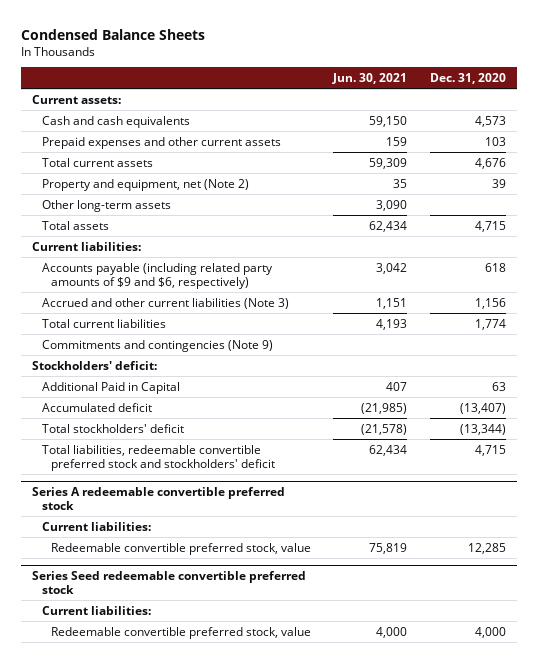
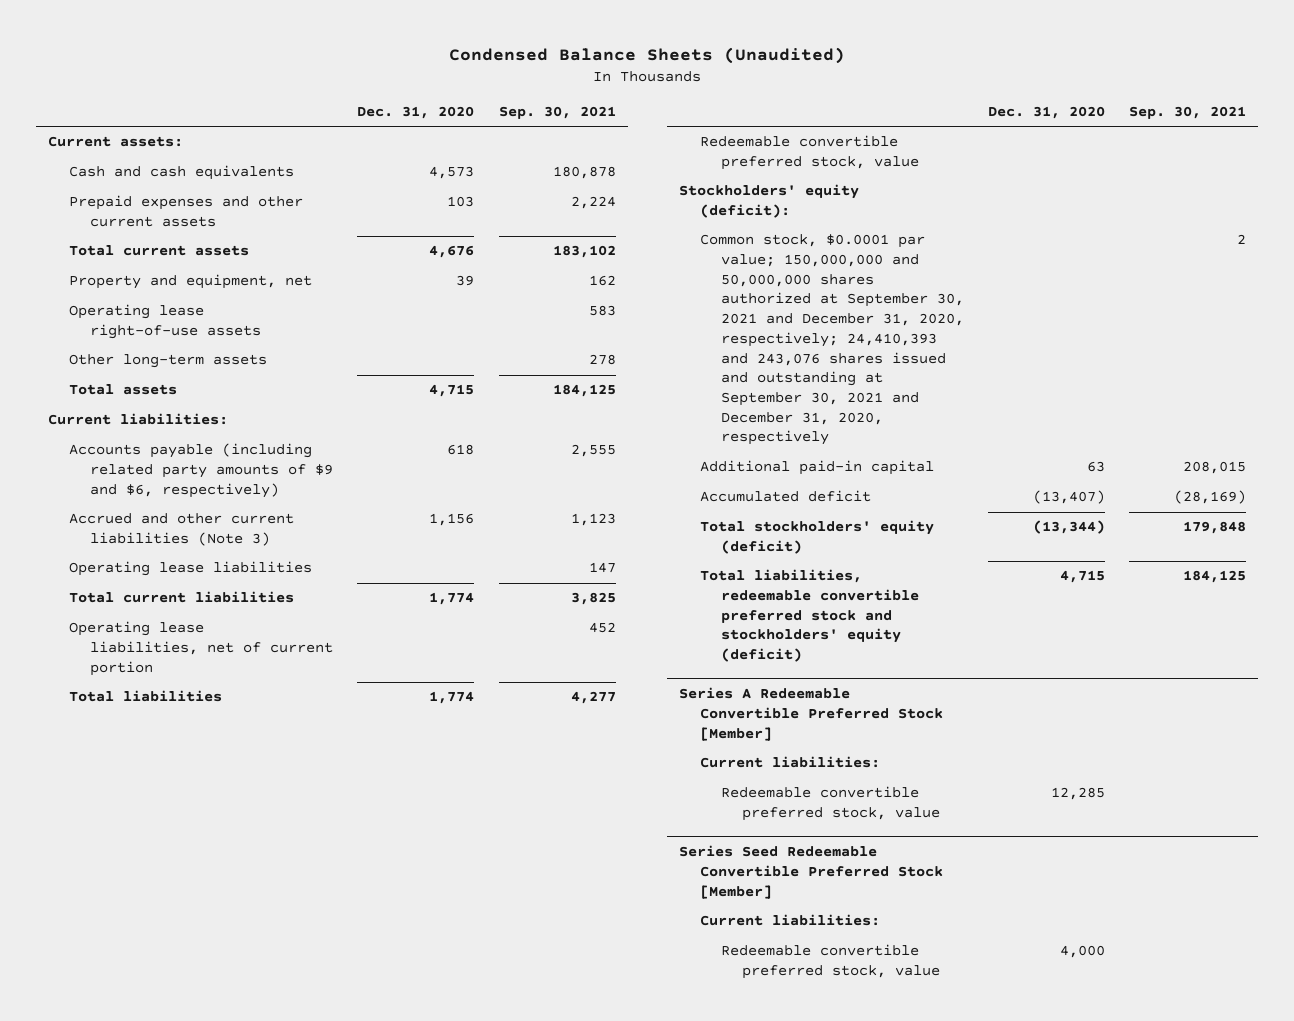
[21,28,206,40] Condensed Balance Sheets -> [449,47,846,65] Condensed Balance Sheets (Unaudited)
[332,73,408,85] Jun. 30, 2021 -> none
none -> [498,106,616,120] Sep. 30, 2021
[41,178,249,191] Property and equipment, net (Note 2) -> [69,274,313,290] Property and equipment, net
none -> [69,304,262,340] Operating lease right-of-use assets
none -> [69,561,313,577] Operating lease liabilities
[41,339,273,352] Commitments and contingencies (Note 9) -> none
none -> [69,621,334,676] Operating lease liabilities, net of current portion
none -> [69,690,223,703] Total liabilities
none -> [699,135,919,171] Redeemable convertible preferred stock, value
[32,360,158,370] Stockholders' deficit: -> [678,184,859,219] Stockholders' equity (deficit):
none -> [699,234,964,446] Common stock, $0.0001 par value; 150,000,000 and 50,000,000 shares authorized at September 30, 2021 and December 31, 2020, respectively; 24,410,393 and 243,076 shares issued and outstanding at September 30, 2021 and December 31, 2020, respectively
[41,381,180,394] Additional Paid in Capital -> [699,460,934,476] Additional paid-in capital
[41,423,184,433] Total stockholders' deficit -> [699,520,934,555] Total stockholders' equity (deficit)
[41,444,276,471] Total liabilities, redeemable convertible preferred stock and stockholders' deficit -> [699,569,919,663] Total liabilities, redeemable convertible preferred stock and stockholders' equity (deficit)
[32,486,286,511] Series A redeemable convertible preferred stock -> [678,687,943,741] Series A Redeemable Convertible Preferred Stock [Member]
[32,570,307,595] Series Seed redeemable convertible preferred stock -> [678,845,943,899] Series Seed Redeemable Convertible Preferred Stock [Member]

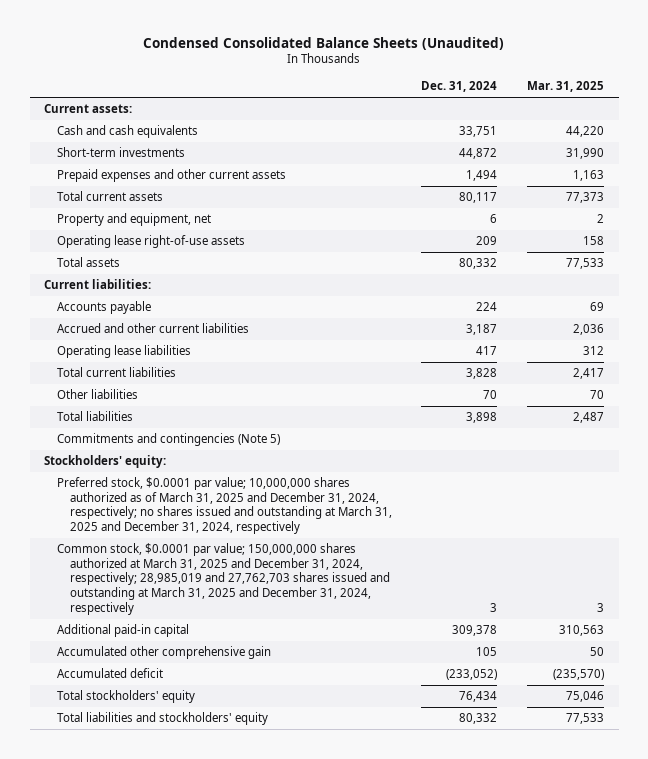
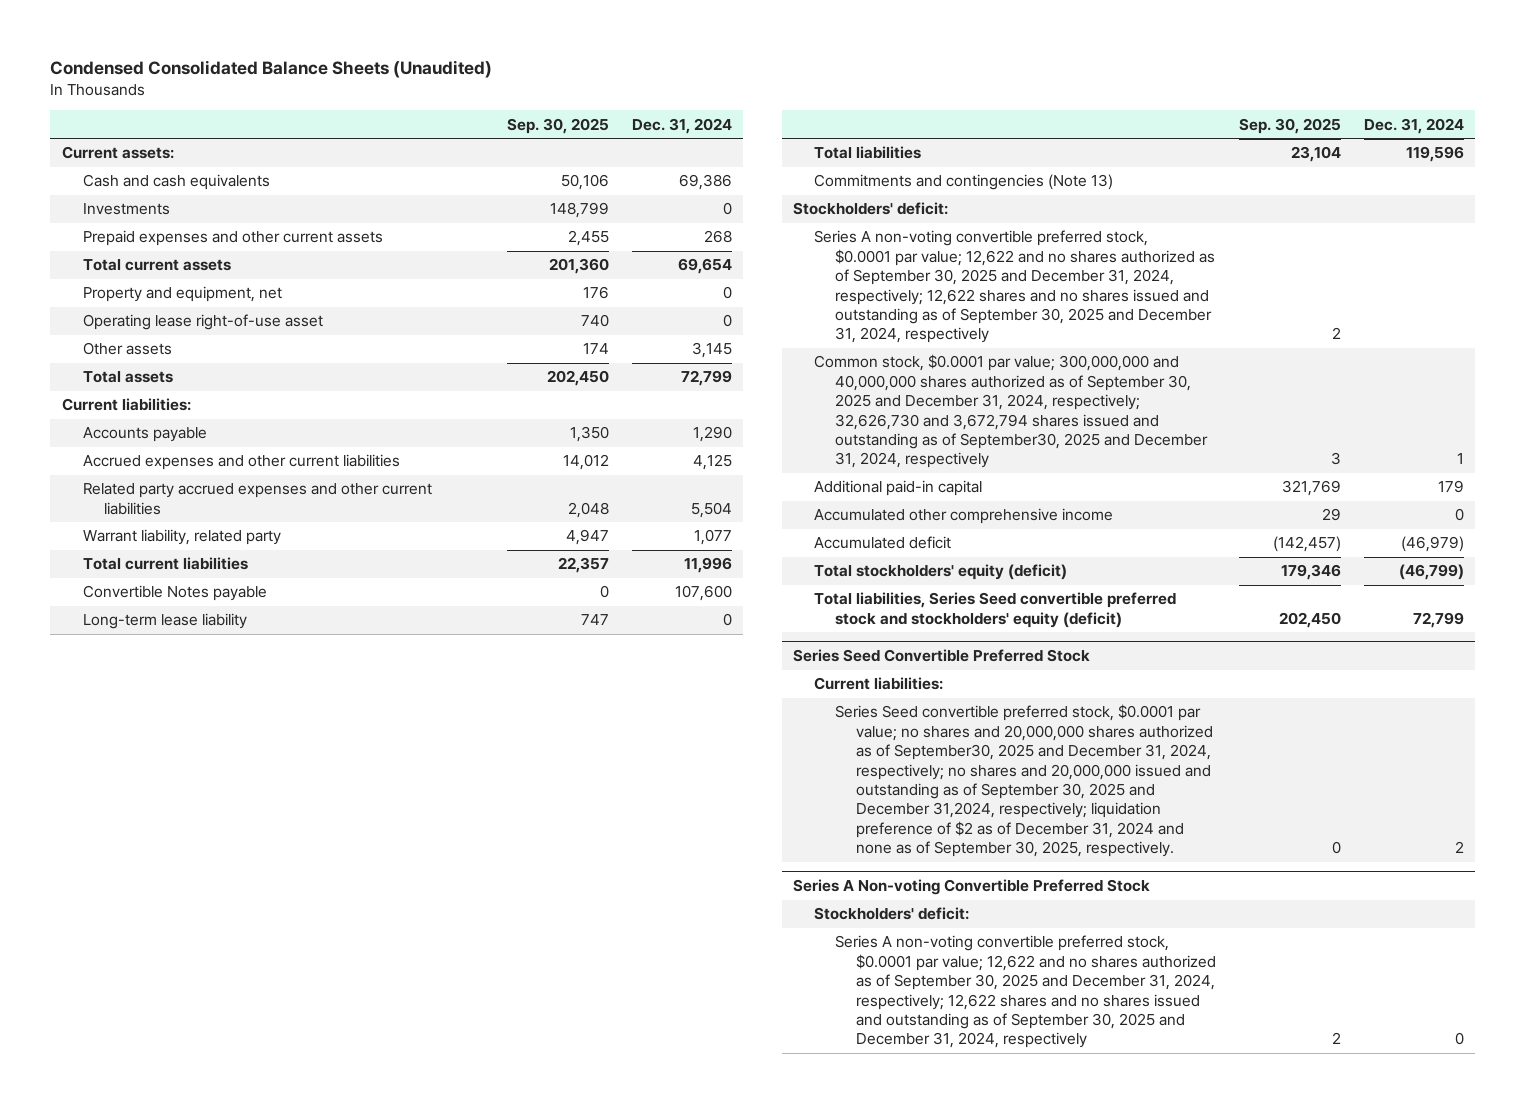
[526,81,604,93] Mar. 31, 2025 -> none
none -> [507,117,610,134] Sep. 30, 2025
[459,126,498,138] 33,751 -> [679,174,733,191] 69,386
[57,147,186,158] Short-term investments -> [82,203,170,216] Investments
[459,148,498,160] 44,872 -> [723,202,733,216] 0
[466,170,498,182] 1,494 -> [704,230,733,244] 268
[459,192,498,204] 80,117 -> [678,258,733,275] 69,654
[490,214,498,224] 6 -> [723,286,733,300] 0
[57,235,246,249] Operating lease right-of-use assets -> [82,314,323,331] Operating lease right-of-use asset
[476,236,498,246] 209 -> [723,314,733,328] 0
none -> [82,342,172,356] Other assets
[459,258,498,270] 80,332 -> [681,370,733,387] 72,799
[57,345,192,359] Operating lease liabilities -> none
[57,389,139,400] Other liabilities -> none
[476,302,498,312] 224 -> [693,426,733,443] 1,290
[57,323,250,334] Accrued and other current liabilities -> [82,454,400,471] Accrued expenses and other current liabilities
[466,324,498,336] 3,187 -> [693,454,733,471] 4,125
none -> [82,483,432,515] Related party accrued expenses and other current liabilities
none -> [82,529,281,546] Warrant liability, related party
[466,368,498,380] 3,828 -> [684,557,733,574] 11,996
none -> [82,585,267,602] Convertible Notes payable
none -> [82,613,247,630] Long-term lease liability
[466,412,498,424] 3,898 -> [1405,146,1464,163] 119,596
[57,433,281,447] Commitments and contingencies (Note 5) -> [814,174,1114,191] Commitments and contingencies (Note 13)
[44,455,167,469] Stockholders' equity: -> [793,202,949,216] Stockholders' deficit:
[57,477,393,535] Preferred stock, $0.0001 par value; 10,000,000 shares authorized as of March 31, 2025 and December 31, 2024, respectively; no shares issued and outstanding at March 31, 2025 and December 31, 2024, respectively -> [814,230,1216,344] Series A non-voting convertible preferred stock, $0.0001 par value; 12,622 and no shares authorized as of September 30, 2025 and December 31, 2024, respectively; 12,622 shares and no shares issued and outstanding as of September 30, 2025 and December 31, 2024, respectively
[57,543,391,615] Common stock, $0.0001 par value; 150,000,000 shares authorized at March 31, 2025 and December 31, 2024, respectively; 28,985,019 and 27,762,703 shares issued and outstanding at March 31, 2025 and December 31, 2024, respectively -> [814,354,1209,469] Common stock, $0.0001 par value; 300,000,000 and 40,000,000 shares authorized as of September 30, 2025 and December 31, 2024, respectively; 32,626,730 and 3,672,794 shares issued and outstanding as of September30, 2025 and December 31, 2024, respectively
[490,602,498,612] 3 -> [1456,453,1464,465] 1
[452,625,498,637] 309,378 -> [1437,480,1464,494] 179
[57,646,272,660] Accumulated other comprehensive gain -> [814,508,1114,525] Accumulated other comprehensive income
[476,647,498,657] 105 -> [1454,508,1464,522] 0
[446,669,498,681] (233,052) -> [1400,536,1464,553] (46,979)
[57,690,196,704] Total stockholders' equity -> [814,564,1068,581] Total stockholders' equity (deficit)
[459,691,498,703] 76,434 -> [1398,564,1464,581] (46,799)
[57,712,269,726] Total liabilities and stockholders' equity -> [814,592,1177,628] Total liabilities, Series Seed convertible preferred stock and stockholders' equity (deficit)
[459,713,498,725] 80,332 -> [1412,611,1464,628] 72,799
none -> [793,649,1091,663] Series Seed Convertible Preferred Stock
none -> [814,677,944,691] Current liabilities:
none -> [835,704,1214,858] Series Seed convertible preferred stock, $0.0001 par value; no shares and 20,000,000 shares authorized as of September30, 2025 and December 31, 2024, respectively; no shares and 20,000,000 issued and outstanding as of September 30, 2025 and December 31,2024, respectively; liquidation preference of $2 as of December 31, 2024 and none as of September 30, 2025, respectively.
none -> [793,879,1151,896] Series A Non-voting Convertible Preferred Stock
none -> [814,907,970,921] Stockholders' deficit:
none -> [835,935,1217,1049] Series A non-voting convertible preferred stock, $0.0001 par value; 12,622 and no shares authorized as of September 30, 2025 and December 31, 2024, respectively; 12,622 shares and no shares issued and outstanding as of September 30, 2025 and December 31, 2024, respectively

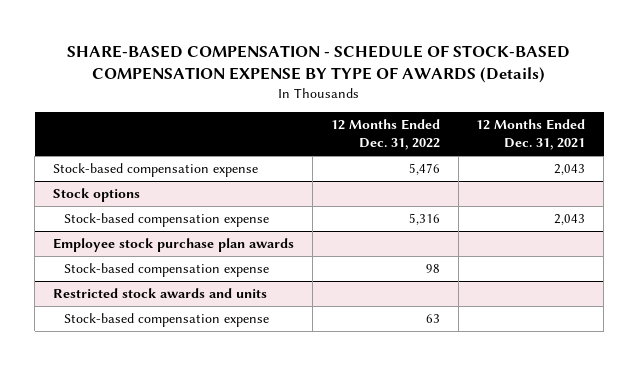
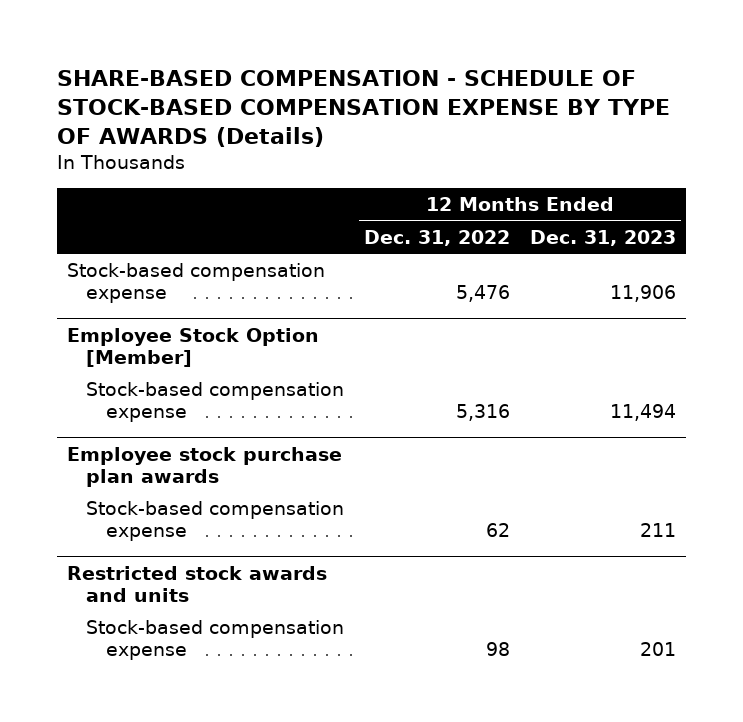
[476,119,586,151] 12 Months Ended Dec. 31, 2021 -> none
none -> [530,229,677,246] Dec. 31, 2023
[53,188,141,203] Stock options -> [66,327,319,367] Employee Stock Option [Member]
[425,264,440,274] 98 -> [486,522,511,537] 62
[425,314,440,324] 63 -> [486,641,511,656] 98

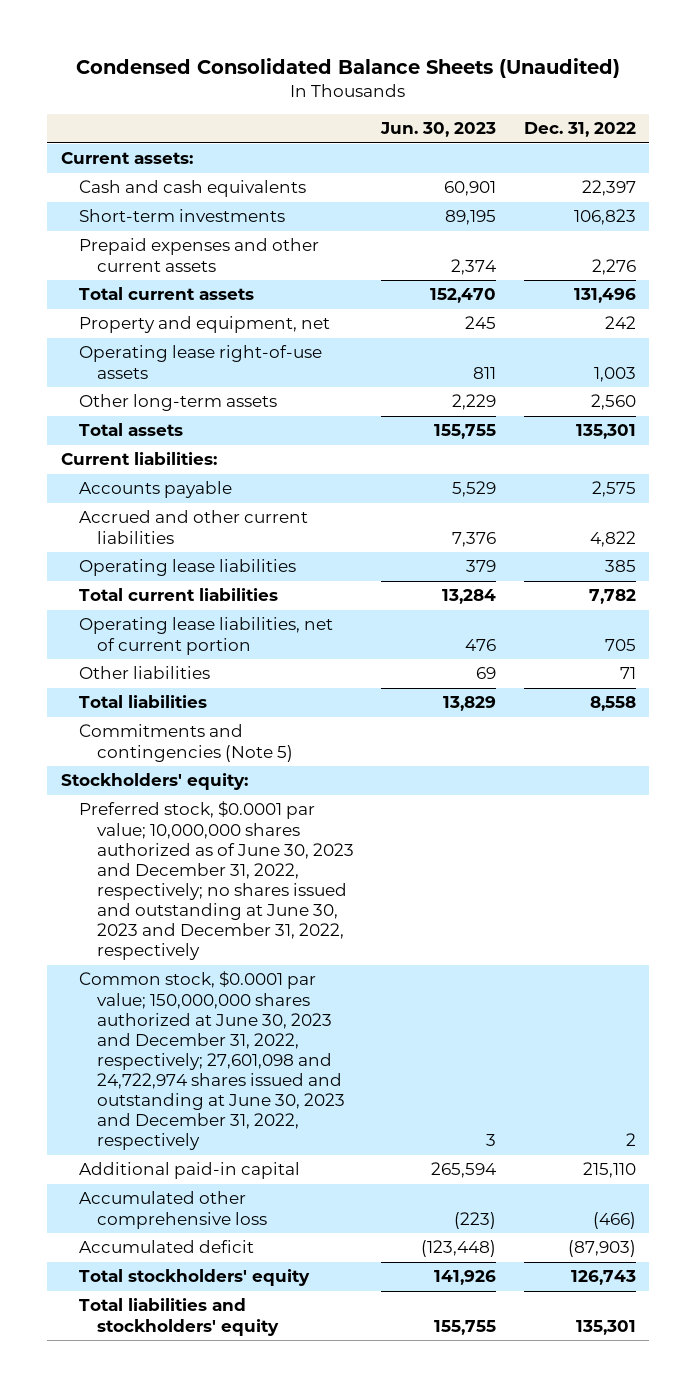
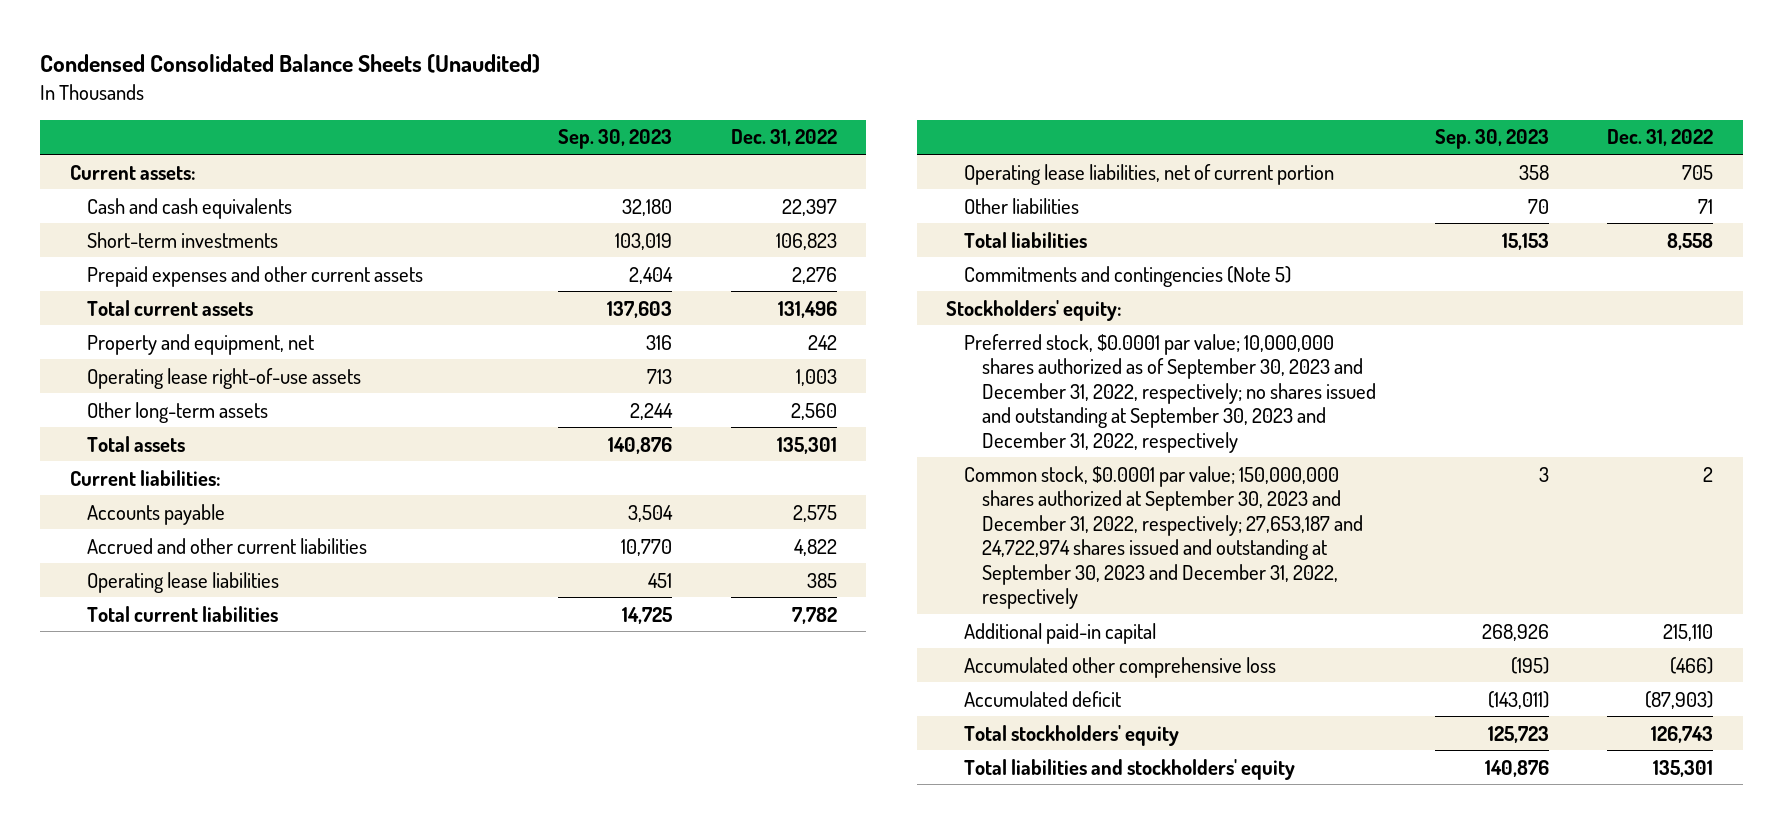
[380,122,497,138] Jun. 30, 2023 -> none
none -> [557,129,672,150] Sep. 30, 2023
[78,801,355,961] Preferred stock, $0.0001 par value; 10,000,000 shares authorized as of June 30, 2023 and December 31, 2022, respectively; no shares issued and outstanding at June 30, 2023 and December 31, 2022, respectively -> [964,333,1376,453] Preferred stock, $0.0001 par value; 10,000,000 shares authorized as of September 30, 2023 and December 31, 2022, respectively; no shares issued and outstanding at September 30, 2023 and December 31, 2022, respectively
[78,971,346,1151] Common stock, $0.0001 par value; 150,000,000 shares authorized at June 30, 2023 and December 31, 2022, respectively; 27,601,098 and 24,722,974 shares issued and outstanding at June 30, 2023 and December 31, 2022, respectively -> [964,465,1363,610] Common stock, $0.0001 par value; 150,000,000 shares authorized at September 30, 2023 and December 31, 2022, respectively; 27,653,187 and 24,722,974 shares issued and outstanding at September 30, 2023 and December 31, 2022, respectively

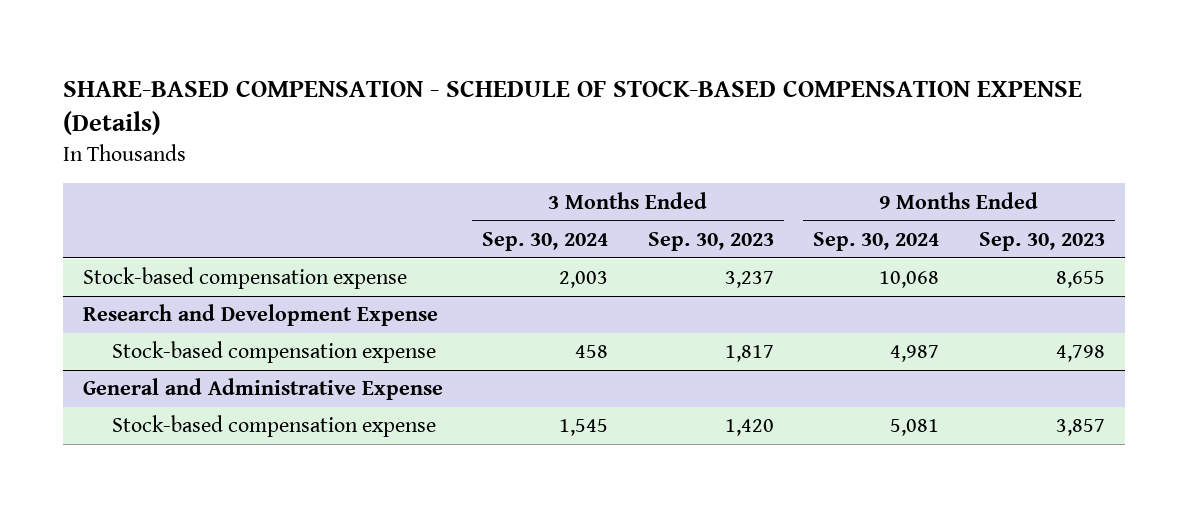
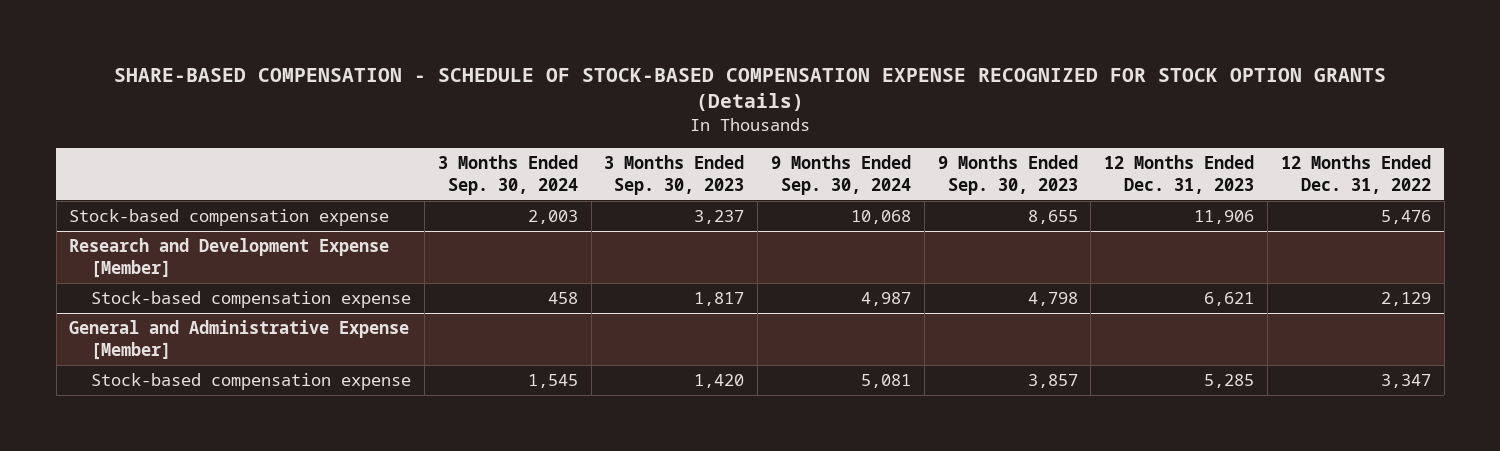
[63,80,1083,136] SHARE-BASED COMPENSATION - SCHEDULE OF STOCK-BASED COMPENSATION EXPENSE (Details) -> [114,68,1387,112] SHARE-BASED COMPENSATION - SCHEDULE OF STOCK-BASED COMPENSATION EXPENSE RECOGNIZED FOR STOCK OPTION GRANTS (Details)
none -> [1104,155,1255,194] 12 Months Ended Dec. 31, 2023
none -> [1280,155,1431,194] 12 Months Ended Dec. 31, 2022
[82,304,438,327] Research and Development Expense -> [69,238,390,278] Research and Development Expense [Member]
[82,378,443,401] General and Administrative Expense -> [69,320,410,360] General and Administrative Expense [Member]

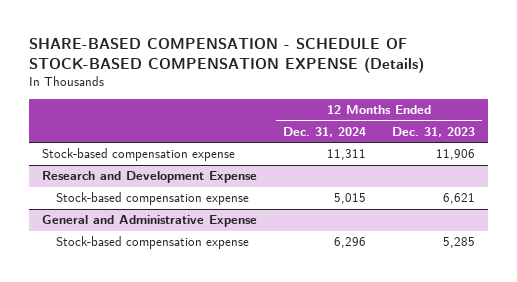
[114,68,1387,112] SHARE-BASED COMPENSATION - SCHEDULE OF STOCK-BASED COMPENSATION EXPENSE RECOGNIZED FOR STOCK OPTION GRANTS (Details) -> [28,37,424,73] SHARE-BASED COMPENSATION - SCHEDULE OF STOCK-BASED COMPENSATION EXPENSE (Details)
[437,155,578,195] 3 Months Ended Sep. 30, 2024 -> none
[604,155,745,195] 3 Months Ended Sep. 30, 2023 -> none
[770,155,911,195] 9 Months Ended Sep. 30, 2024 -> none
[937,155,1078,195] 9 Months Ended Sep. 30, 2023 -> none
[1280,155,1431,194] 12 Months Ended Dec. 31, 2022 -> none
none -> [282,126,366,137] Dec. 31, 2024
[69,238,390,278] Research and Development Expense [Member] -> [41,171,257,184] Research and Development Expense
[69,320,410,360] General and Administrative Expense [Member] -> [41,215,257,228] General and Administrative Expense

